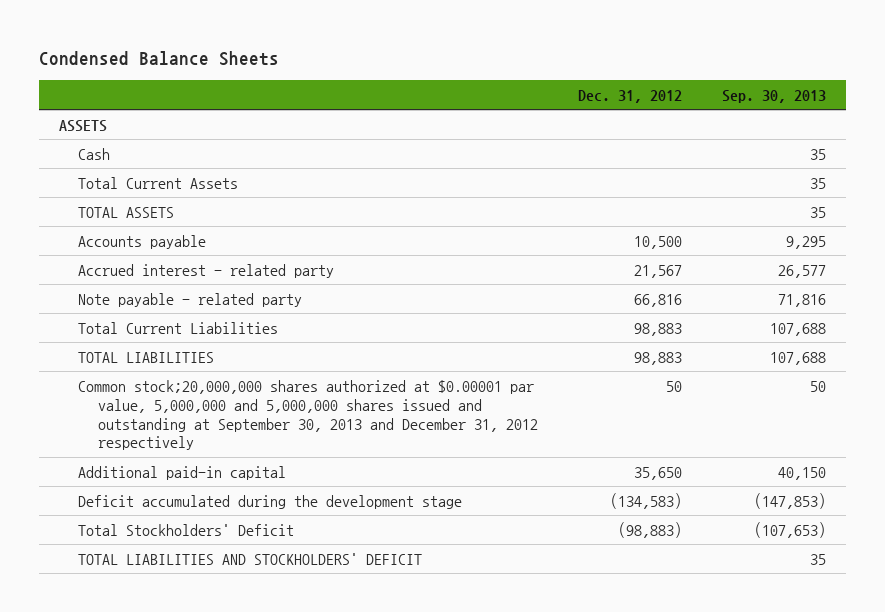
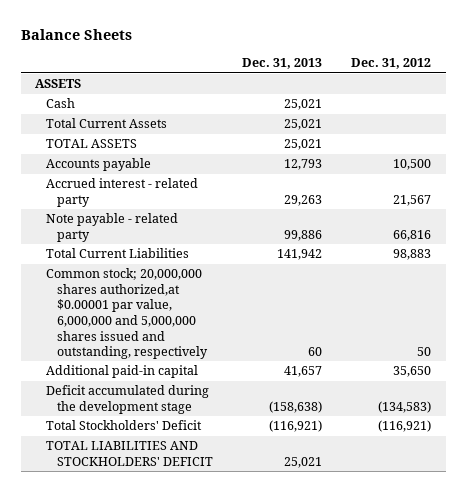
[38,50,279,66] Condensed Balance Sheets -> [20,29,132,41] Balance Sheets
[722,89,827,103] Sep. 30, 2013 -> none
none -> [242,58,323,70] Dec. 31, 2013
[78,351,215,363] TOTAL LIABILITIES -> none
[78,379,538,451] Common stock;20,000,000 shares authorized at $0.00001 par value, 5,000,000 and 5,000,000 shares issued and outstanding at September 30, 2013 and December 31, 2012 respectively -> [46,268,208,360] Common stock; 20,000,000 shares authorized,at $0.00001 par value, 6,000,000 and 5,000,000 shares issued and outstanding, respectively
[618,521,683,538] (98,883) -> [378,420,432,433] (116,921)

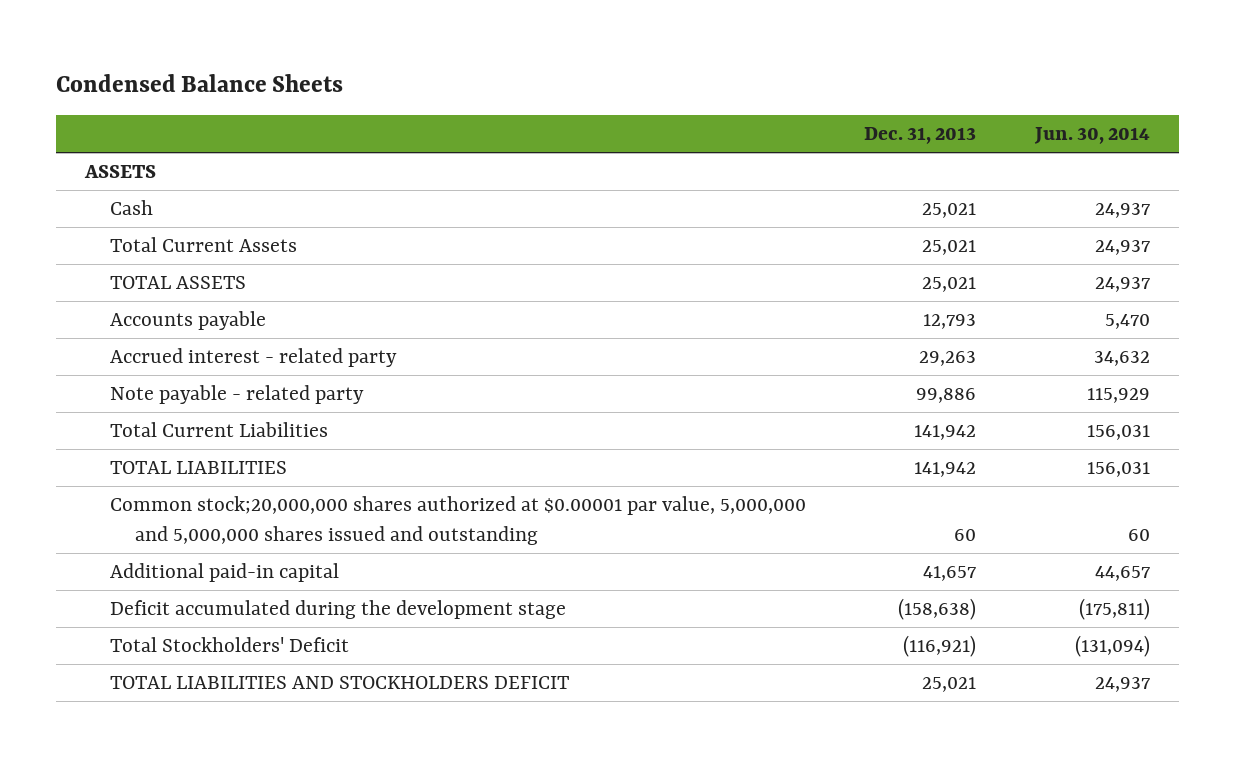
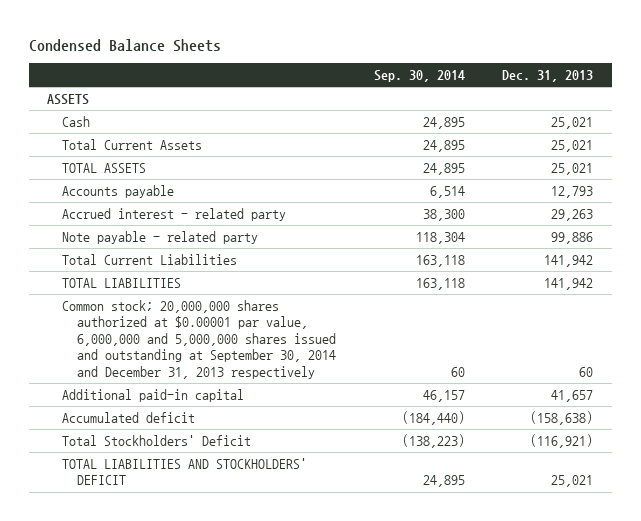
[1033,127,1150,145] Jun. 30, 2014 -> none
none -> [373,70,465,83] Sep. 30, 2014
[110,496,807,545] Common stock;20,000,000 shares authorized at $0.00001 par value, 5,000,000 and 5,000,000 shares issued and outstanding -> [62,299,337,379] Common stock; 20,000,000 shares authorized at $0.00001 par value, 6,000,000 and 5,000,000 shares issued and outstanding at September 30, 2014 and December 31, 2013 respectively
[110,600,567,620] Deficit accumulated during the development stage -> [62,411,196,423] Accumulated deficit
[110,676,570,690] TOTAL LIABILITIES AND STOCKHOLDERS DEFICIT -> [62,457,308,486] TOTAL LIABILITIES AND STOCKHOLDERS' DEFICIT

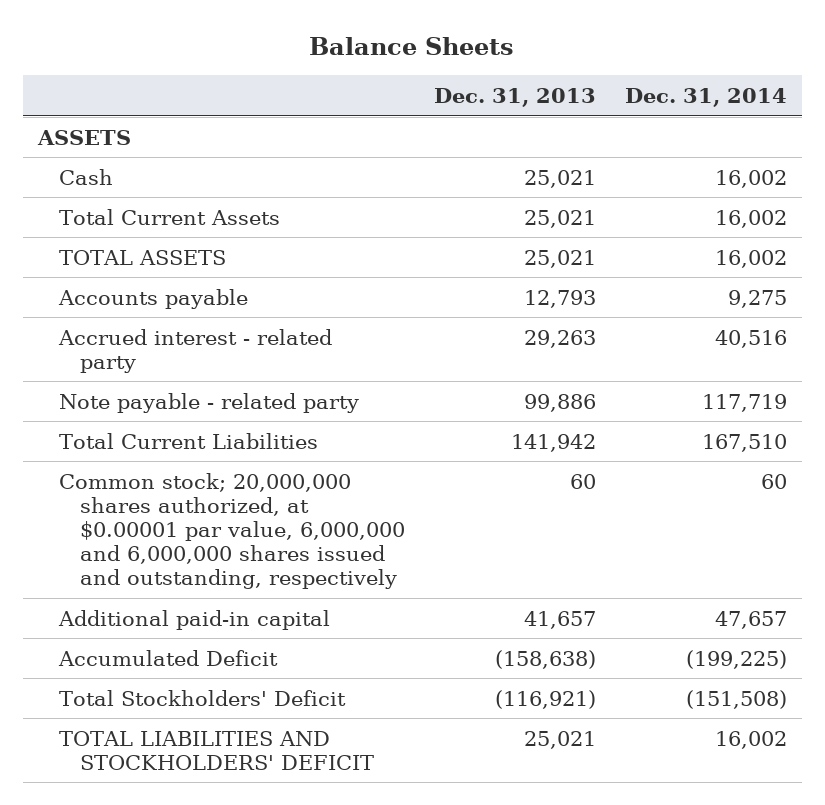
[28,38,221,52] Condensed Balance Sheets -> [309,37,515,56] Balance Sheets
[373,70,465,83] Sep. 30, 2014 -> none
none -> [624,87,787,107] Dec. 31, 2014
[62,277,182,288] TOTAL LIABILITIES -> none
[62,299,337,379] Common stock; 20,000,000 shares authorized at $0.00001 par value, 6,000,000 and 5,000,000 shares issued and outstanding at September 30, 2014 and December 31, 2013 respectively -> [58,472,405,590] Common stock; 20,000,000 shares authorized, at $0.00001 par value, 6,000,000 and 6,000,000 shares issued and outstanding, respectively
[62,411,196,423] Accumulated deficit -> [57,649,278,666] Accumulated Deficit

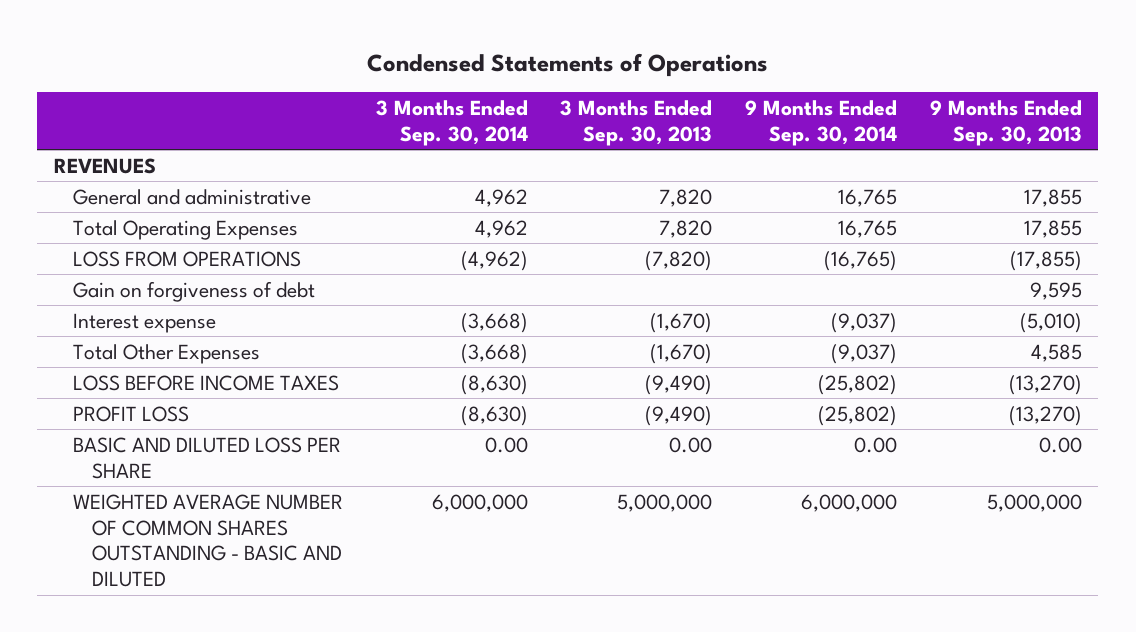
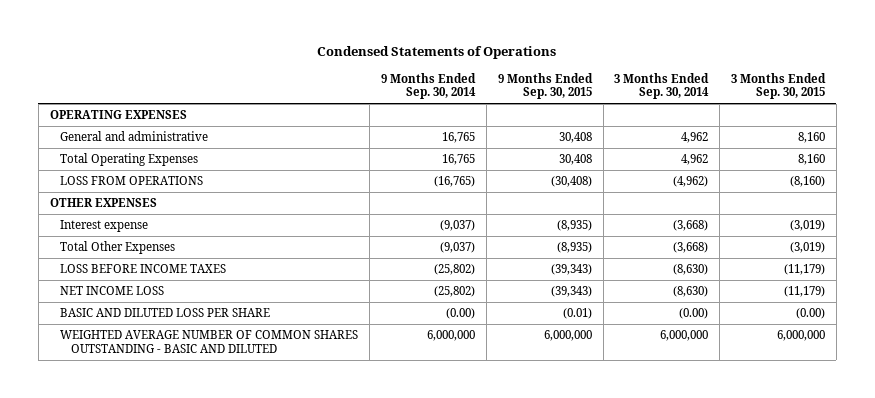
[560,99,713,146] 3 Months Ended Sep. 30, 2013 -> none
[930,99,1083,146] 9 Months Ended Sep. 30, 2013 -> none
none -> [497,72,593,100] 9 Months Ended Sep. 30, 2015
none -> [731,72,827,100] 3 Months Ended Sep. 30, 2015
[53,157,156,174] REVENUES -> none
none -> [49,110,187,120] OPERATING EXPENSES
[72,280,315,302] Gain on forgiveness of debt -> none
none -> [49,198,157,208] OTHER EXPENSES
[72,405,189,422] PROFIT LOSS -> [60,286,165,296] NET INCOME LOSS
[484,436,528,453] 0.00 -> [679,308,709,320] (0.00)
[854,436,898,453] 0.00 -> [446,308,476,320] (0.00)

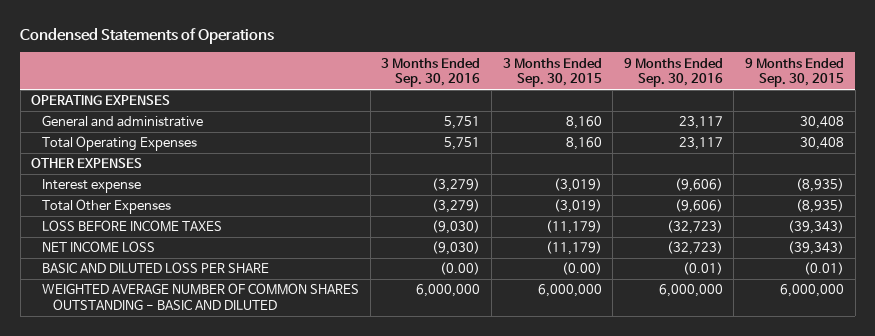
[381,72,477,100] 9 Months Ended Sep. 30, 2014 -> none
[614,72,710,100] 3 Months Ended Sep. 30, 2014 -> none
none -> [381,57,481,88] 3 Months Ended Sep. 30, 2016
none -> [623,57,723,88] 9 Months Ended Sep. 30, 2016
[60,176,204,186] LOSS FROM OPERATIONS -> none

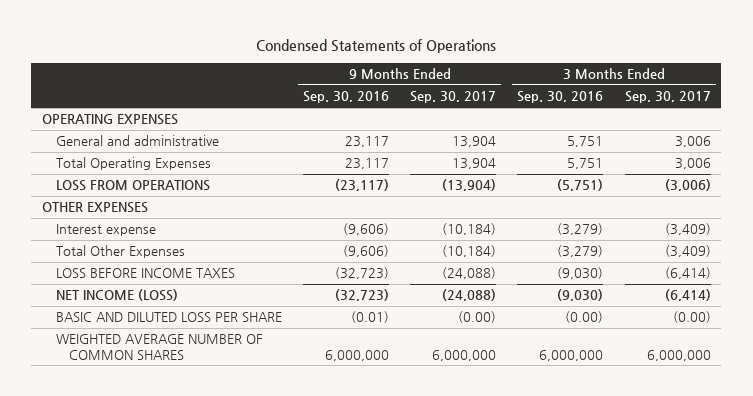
[502,57,602,88] 3 Months Ended Sep. 30, 2015 -> none
[745,57,845,88] 9 Months Ended Sep. 30, 2015 -> none
none -> [410,91,497,104] Sep. 30, 2017
none -> [624,91,711,104] Sep. 30, 2017
none -> [55,180,210,192] LOSS FROM OPERATIONS
[41,241,155,254] NET INCOME LOSS -> [55,289,178,302] NET INCOME (LOSS)
[41,283,359,310] WEIGHTED AVERAGE NUMBER OF COMMON SHARES OUTSTANDING - BASIC AND DILUTED -> [55,334,263,360] WEIGHTED AVERAGE NUMBER OF COMMON SHARES

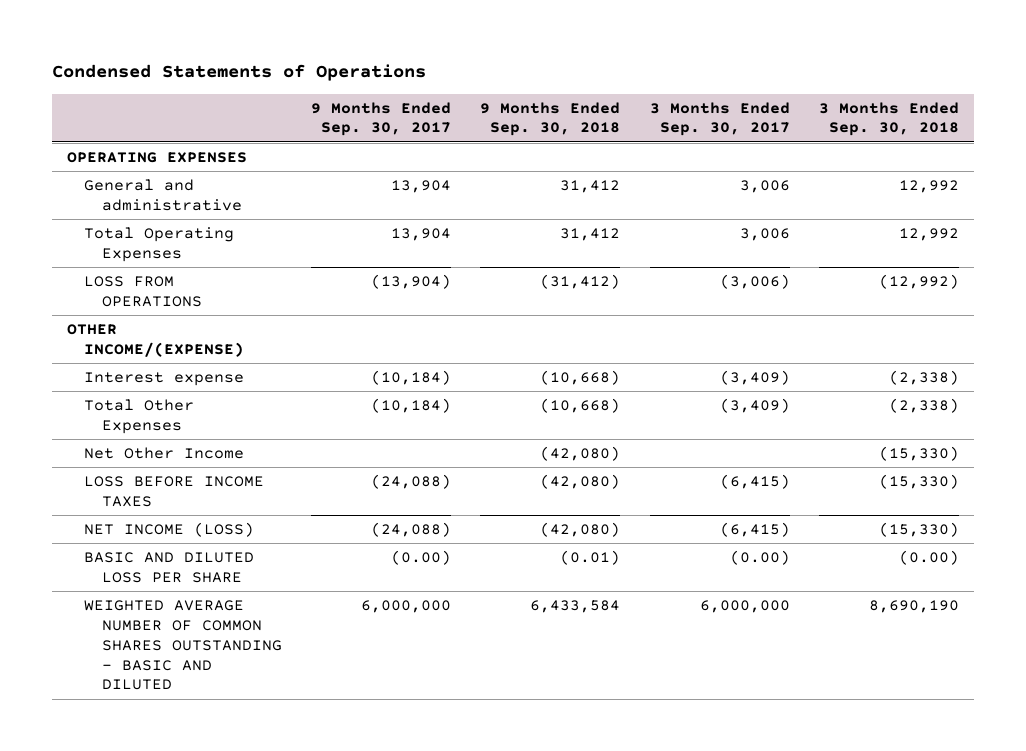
[302,91,389,104] Sep. 30, 2016 -> none
[517,91,604,104] Sep. 30, 2016 -> none
none -> [480,101,621,137] 9 Months Ended Sep. 30, 2018
none -> [819,101,960,137] 3 Months Ended Sep. 30, 2018
[41,202,148,214] OTHER EXPENSES -> none
none -> [66,323,245,357] OTHER INCOME/(EXPENSE)
none -> [84,446,245,459] Net Other Income
[664,267,711,280] (6,414) -> [719,473,790,489] (6,415)
[664,289,711,302] (6,414) -> [719,521,790,537] (6,415)
[55,334,263,360] WEIGHTED AVERAGE NUMBER OF COMMON SHARES -> [84,599,282,691] WEIGHTED AVERAGE NUMBER OF COMMON SHARES OUTSTANDING - BASIC AND DILUTED

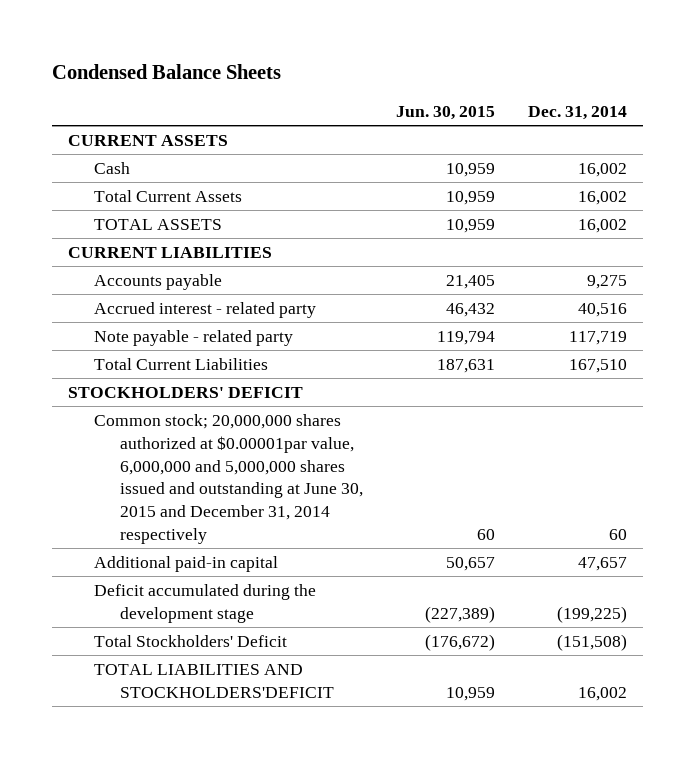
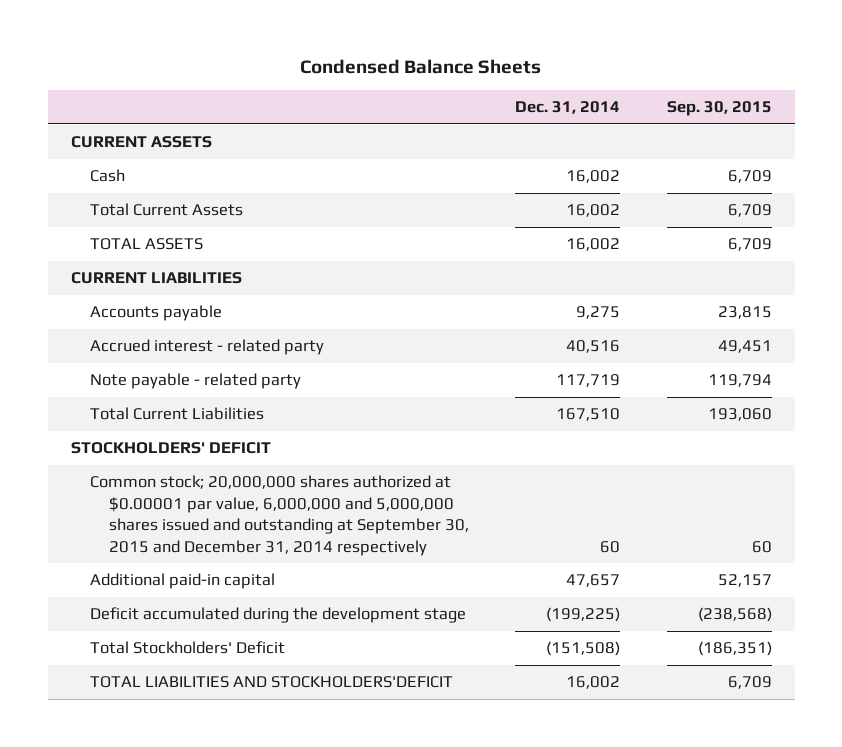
[395,106,495,121] Jun. 30, 2015 -> none
none -> [666,101,772,117] Sep. 30, 2015
[94,413,363,544] Common stock; 20,000,000 shares authorized at $0.00001par value, 6,000,000 and 5,000,000 shares issued and outstanding at June 30, 2015 and December 31, 2014 respectively -> [89,475,469,556] Common stock; 20,000,000 shares authorized at $0.00001 par value, 6,000,000 and 5,000,000 shares issued and outstanding at September 30, 2015 and December 31, 2014 respectively

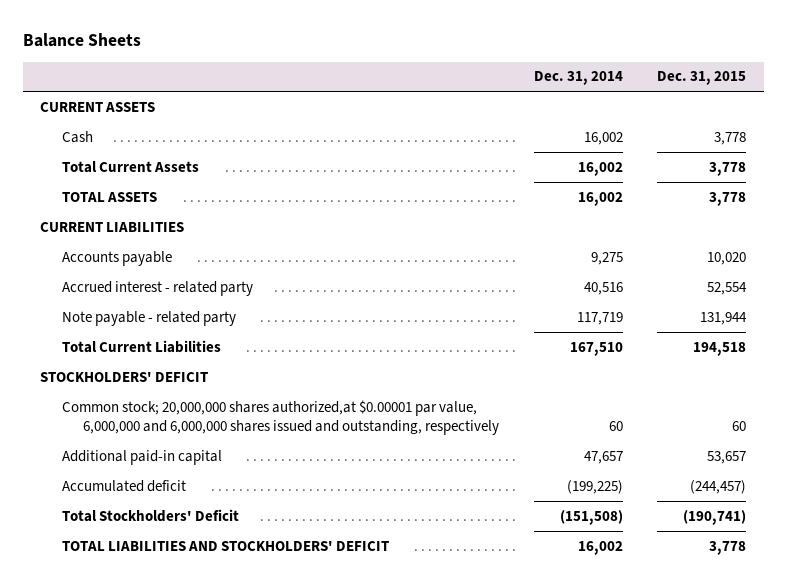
[300,59,542,75] Condensed Balance Sheets -> [23,33,142,48] Balance Sheets
[666,101,772,117] Sep. 30, 2015 -> none
none -> [657,71,747,86] Dec. 31, 2015
[89,475,469,556] Common stock; 20,000,000 shares authorized at $0.00001 par value, 6,000,000 and 5,000,000 shares issued and outstanding at September 30, 2015 and December 31, 2014 respectively -> [61,399,500,435] Common stock; 20,000,000 shares authorized,at $0.00001 par value, 6,000,000 and 6,000,000 shares issued and outstanding, respectively
[89,607,466,624] Deficit accumulated during the development stage -> [61,479,186,492] Accumulated deficit
[89,676,453,689] TOTAL LIABILITIES AND STOCKHOLDERS'DEFICIT -> [61,540,389,551] TOTAL LIABILITIES AND STOCKHOLDERS' DEFICIT

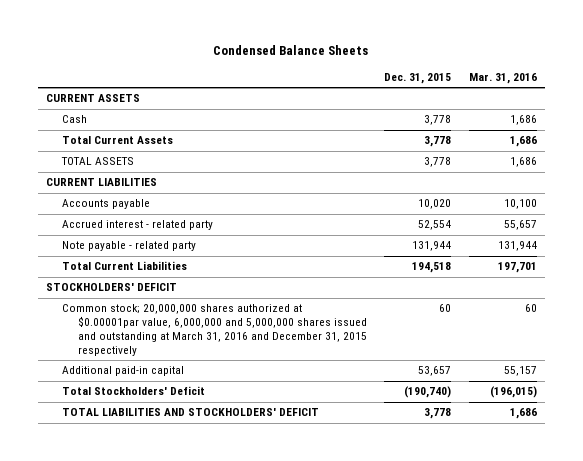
[23,33,142,48] Balance Sheets -> [213,45,369,56] Condensed Balance Sheets
[533,71,623,86] Dec. 31, 2014 -> none
none -> [468,72,537,84] Mar. 31, 2016
[61,399,500,435] Common stock; 20,000,000 shares authorized,at $0.00001 par value, 6,000,000 and 6,000,000 shares issued and outstanding, respectively -> [62,304,367,356] Common stock; 20,000,000 shares authorized at $0.00001par value, 6,000,000 and 5,000,000 shares issued and outstanding at March 31, 2016 and December 31, 2015 respectively
[61,479,186,492] Accumulated deficit -> none
[683,509,747,525] (190,741) -> [404,386,452,399] (190,740)

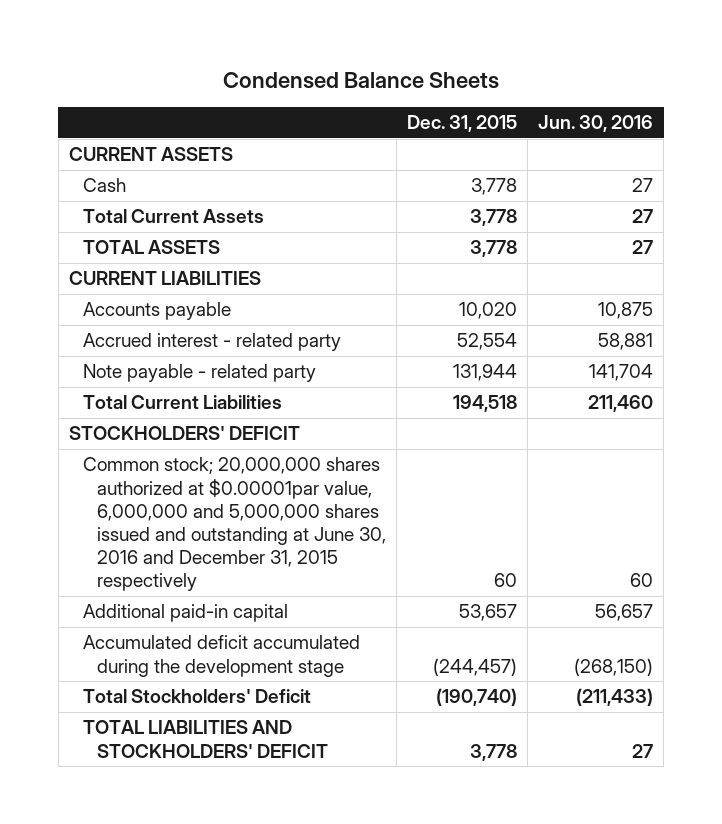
[468,72,537,84] Mar. 31, 2016 -> none
none -> [538,115,654,133] Jun. 30, 2016
[62,304,367,356] Common stock; 20,000,000 shares authorized at $0.00001par value, 6,000,000 and 5,000,000 shares issued and outstanding at March 31, 2016 and December 31, 2015 respectively -> [82,457,386,592] Common stock; 20,000,000 shares authorized at $0.00001par value, 6,000,000 and 5,000,000 shares issued and outstanding at June 30, 2016 and December 31, 2015 respectively
none -> [82,635,360,677] Accumulated deficit accumulated during the development stage

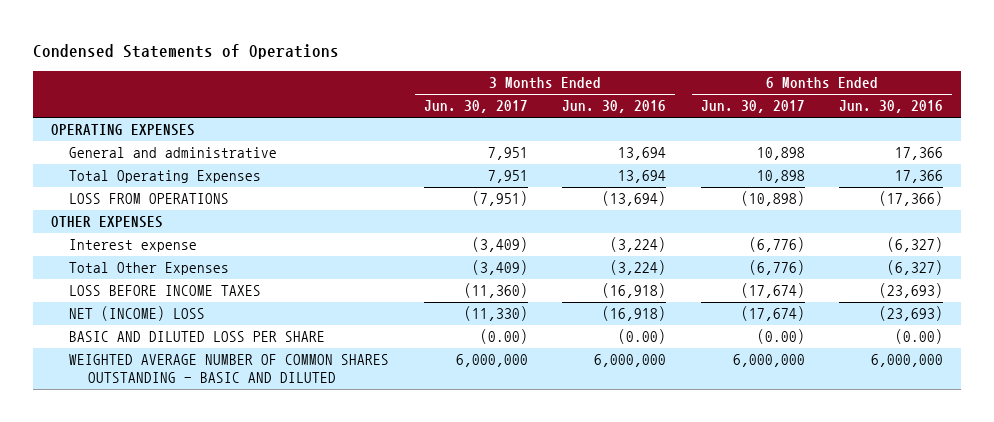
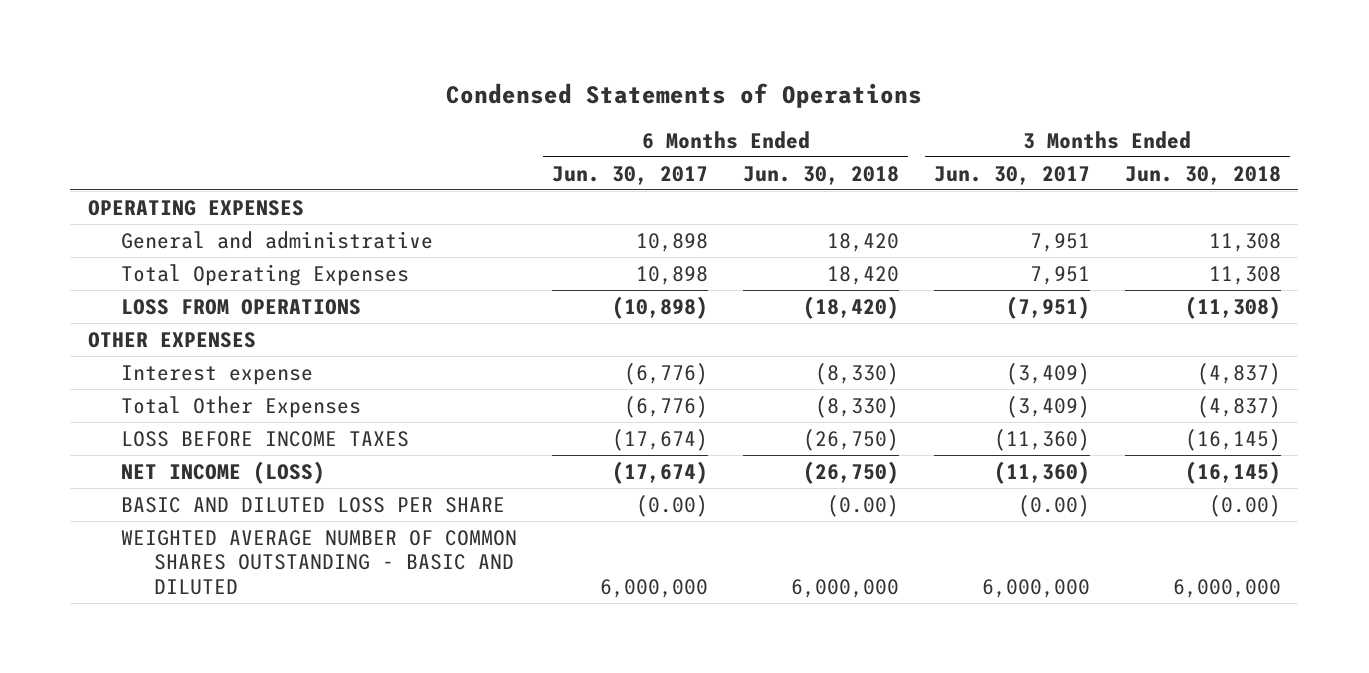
[562,100,667,114] Jun. 30, 2016 -> none
[839,100,944,114] Jun. 30, 2016 -> none
none -> [742,165,899,185] Jun. 30, 2018
none -> [1124,165,1281,185] Jun. 30, 2018
[69,306,206,322] NET (INCOME) LOSS -> [121,460,326,484] NET INCOME (LOSS)
[463,306,528,322] (11,330) -> [993,460,1090,484] (11,360)

